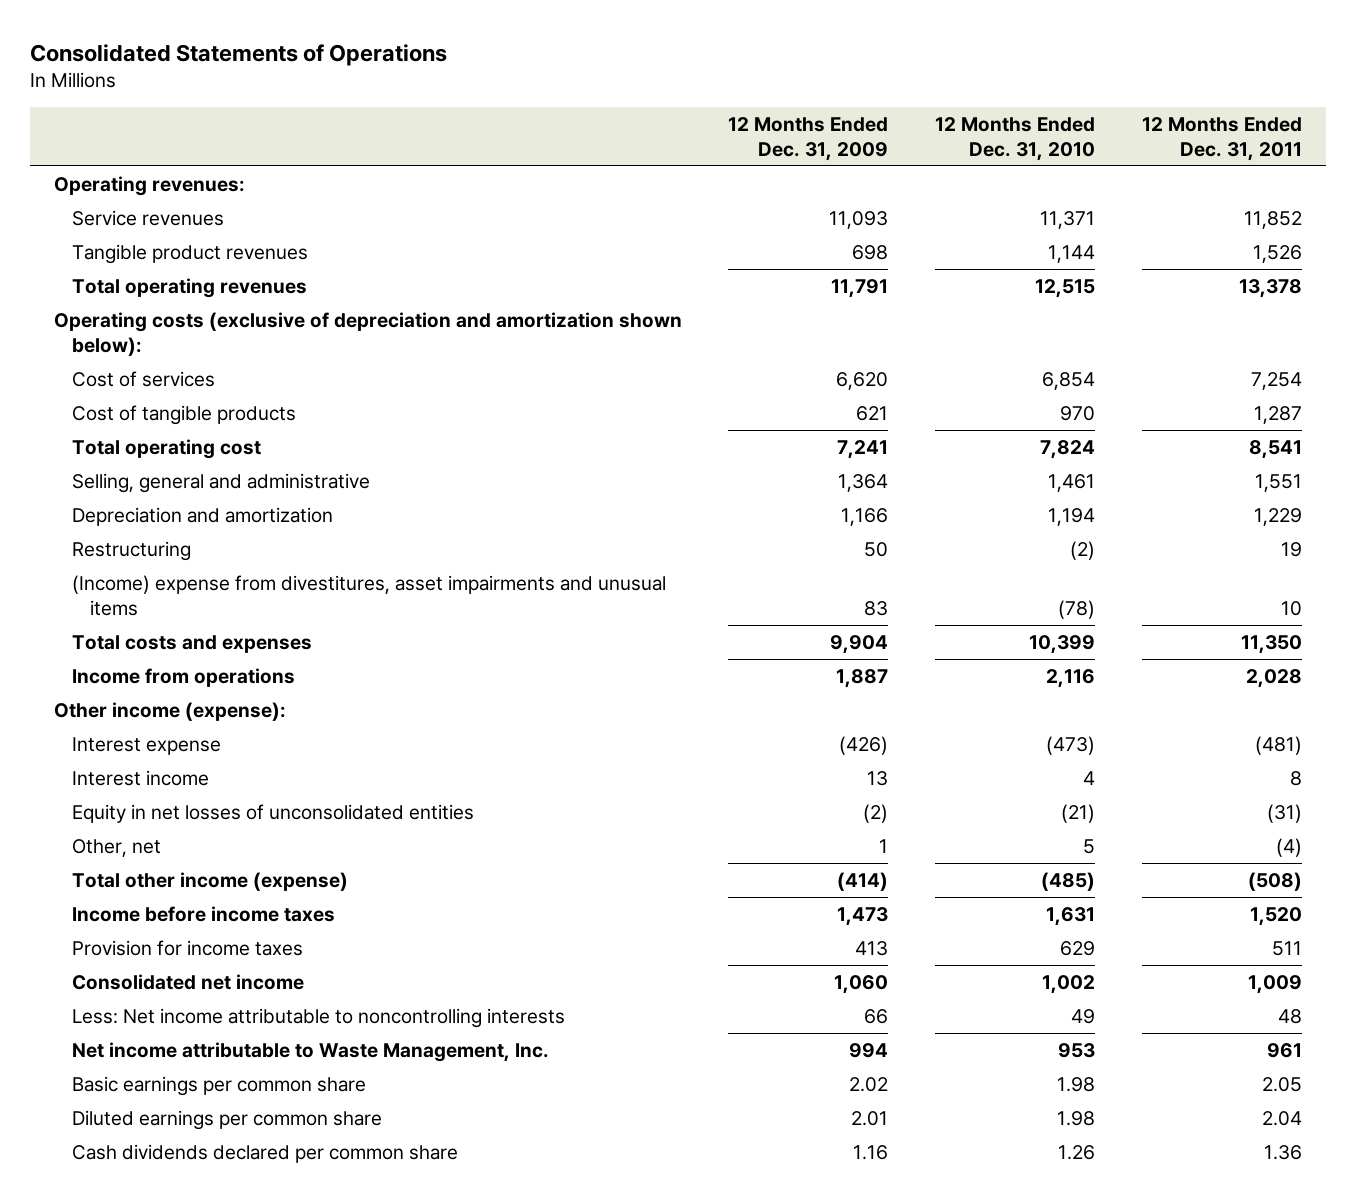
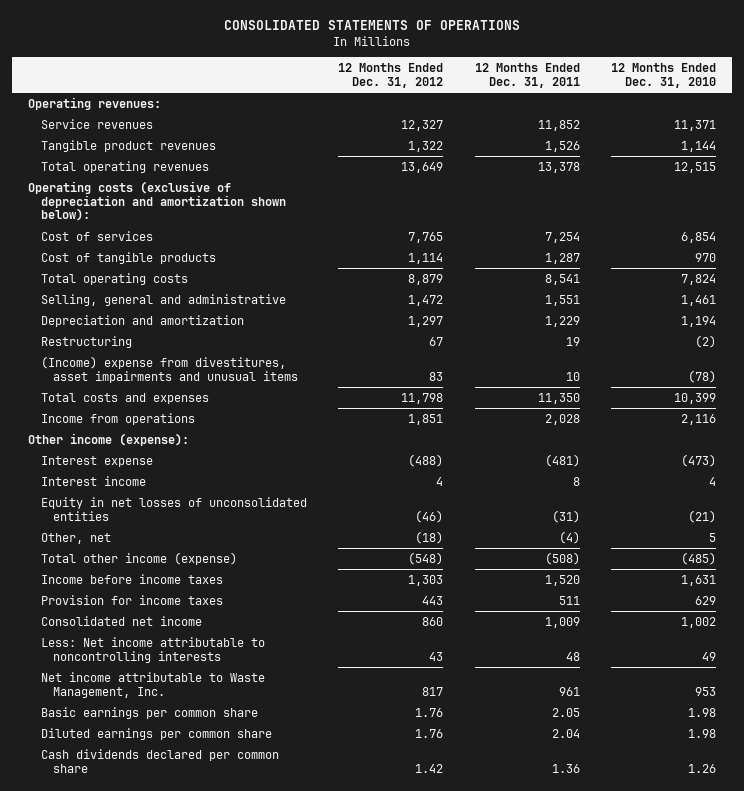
[30,43,448,66] Consolidated Statements of Operations -> [224,20,521,31] CONSOLIDATED STATEMENTS OF OPERATIONS
[728,117,889,161] 12 Months Ended Dec. 31, 2009 -> none
none -> [338,63,444,88] 12 Months Ended Dec. 31, 2012
[72,439,262,460] Total operating cost -> [40,272,188,285] Total operating costs

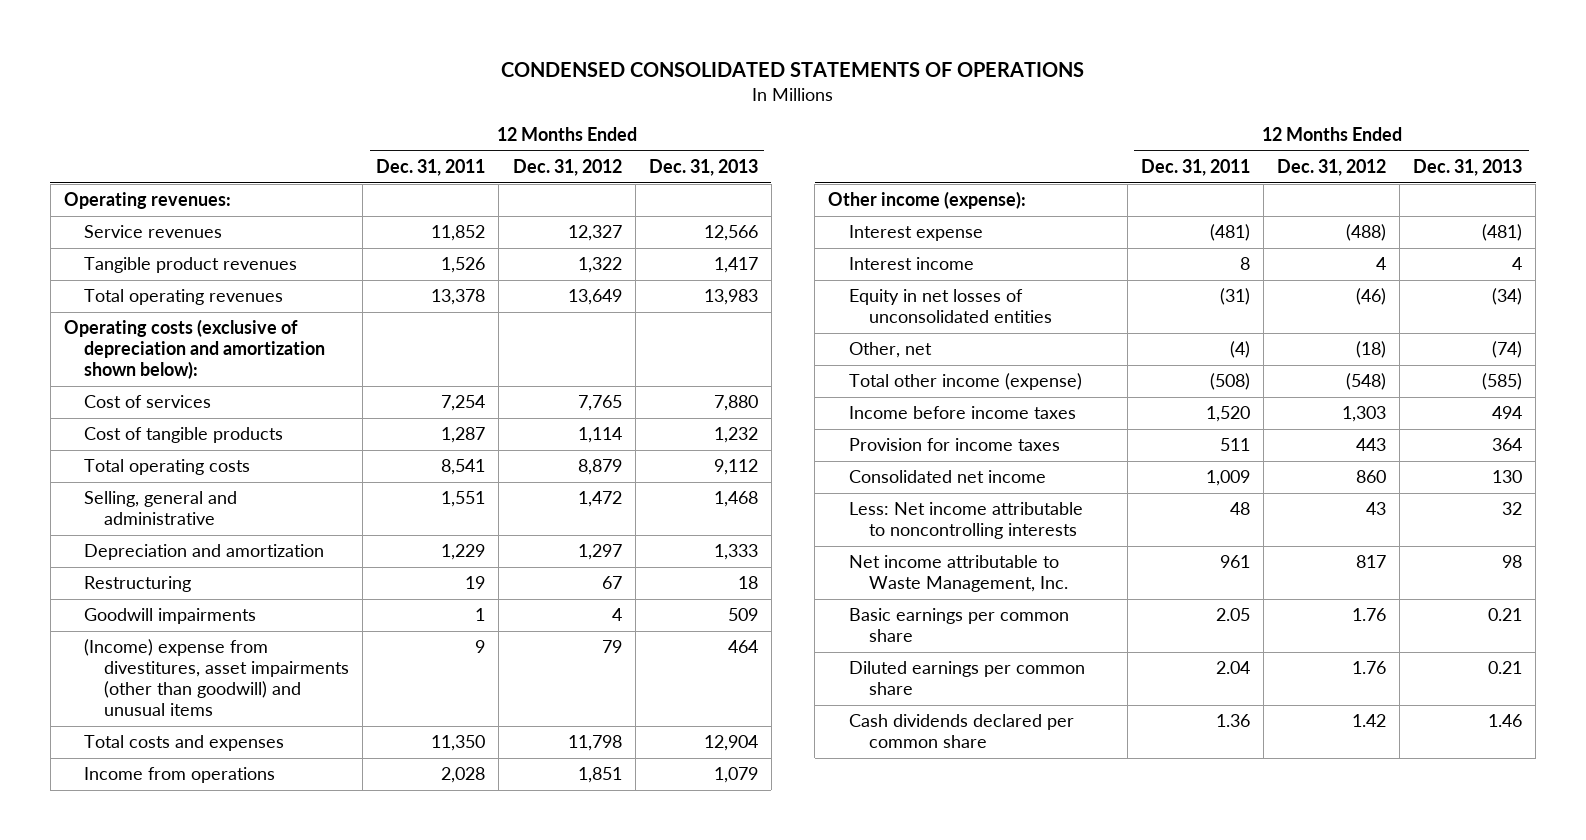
[224,20,521,31] CONSOLIDATED STATEMENTS OF OPERATIONS -> [500,62,1084,78] CONDENSED CONSOLIDATED STATEMENTS OF OPERATIONS
[611,63,717,88] 12 Months Ended Dec. 31, 2010 -> none
none -> [648,158,758,176] Dec. 31, 2013
none -> [84,608,257,625] Goodwill impairments
[40,355,299,383] (Income) expense from divestitures, asset impairments and unusual items -> [84,639,350,717] (Income) expense from divestitures, asset impairments (other than goodwill) and unusual items
[429,371,444,381] 83 -> [601,640,622,654] 79
[565,371,580,381] 10 -> [475,640,486,654] 9

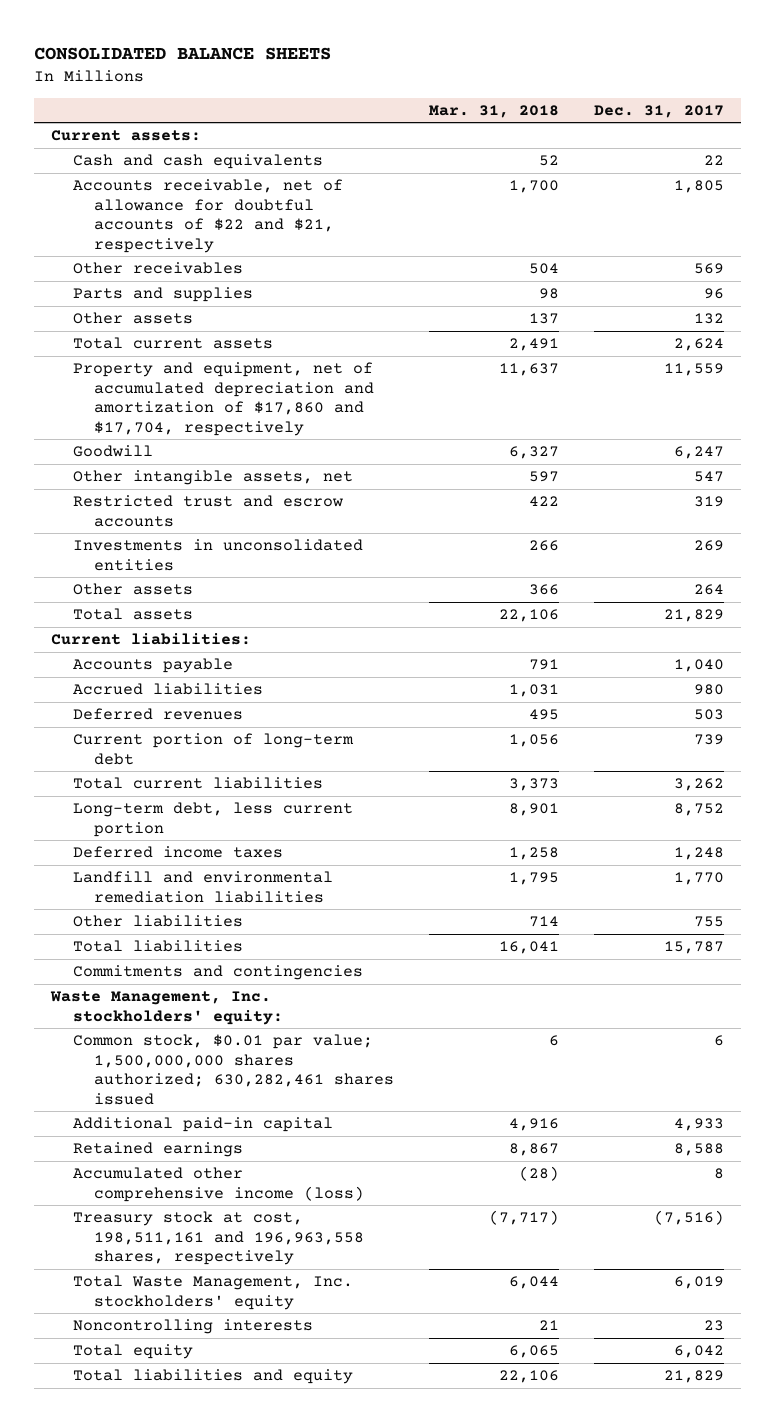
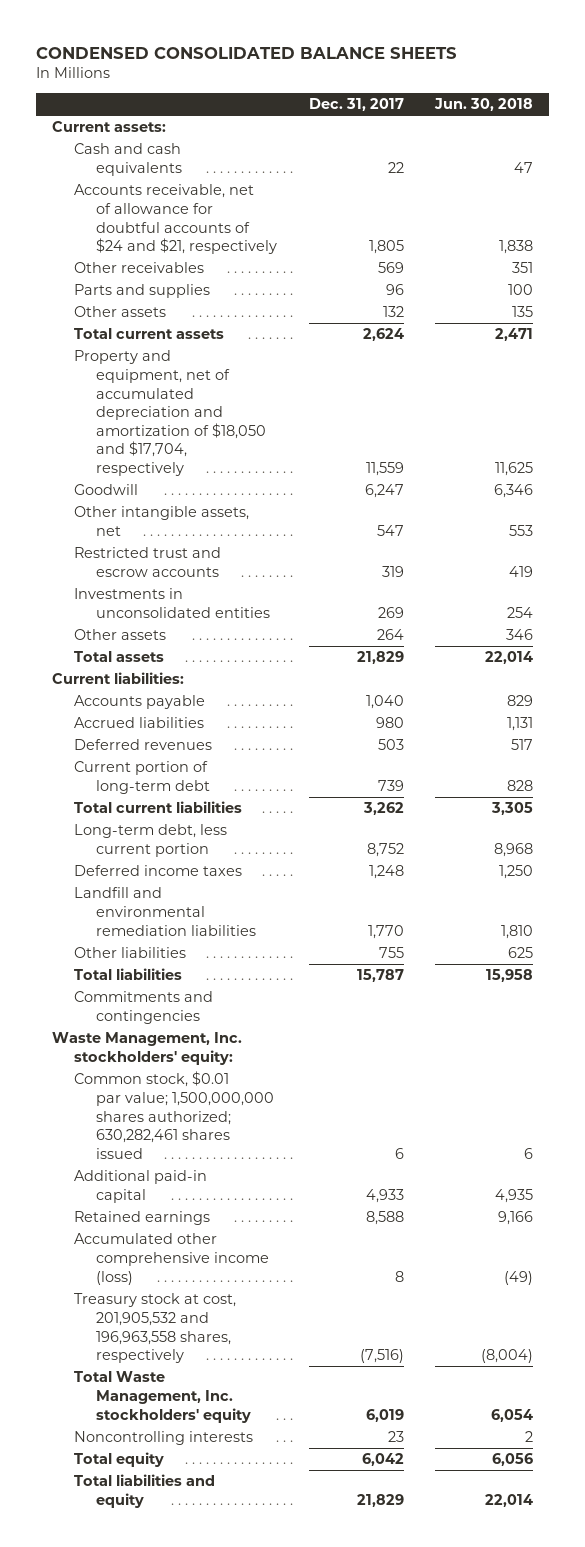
[33,47,331,61] CONSOLIDATED BALANCE SHEETS -> [36,46,458,59] CONDENSED CONSOLIDATED BALANCE SHEETS
[428,104,559,118] Mar. 31, 2018 -> none
none -> [434,98,534,112] Jun. 30, 2018
[72,179,343,253] Accounts receivable, net of allowance for doubtful accounts of $22 and $21, respectively -> [74,184,278,255] Accounts receivable, net of allowance for doubtful accounts of $24 and $21, respectively
[72,362,374,436] Property and equipment, net of accumulated depreciation and amortization of $17,860 and $17,704, respectively -> [74,350,267,476] Property and equipment, net of accumulated depreciation and amortization of $18,050 and $17,704, respectively
[72,1211,364,1266] Treasury stock at cost, 198,511,161 and 196,963,558 shares, respectively -> [74,1293,237,1364] Treasury stock at cost, 201,905,532 and 196,963,558 shares, respectively

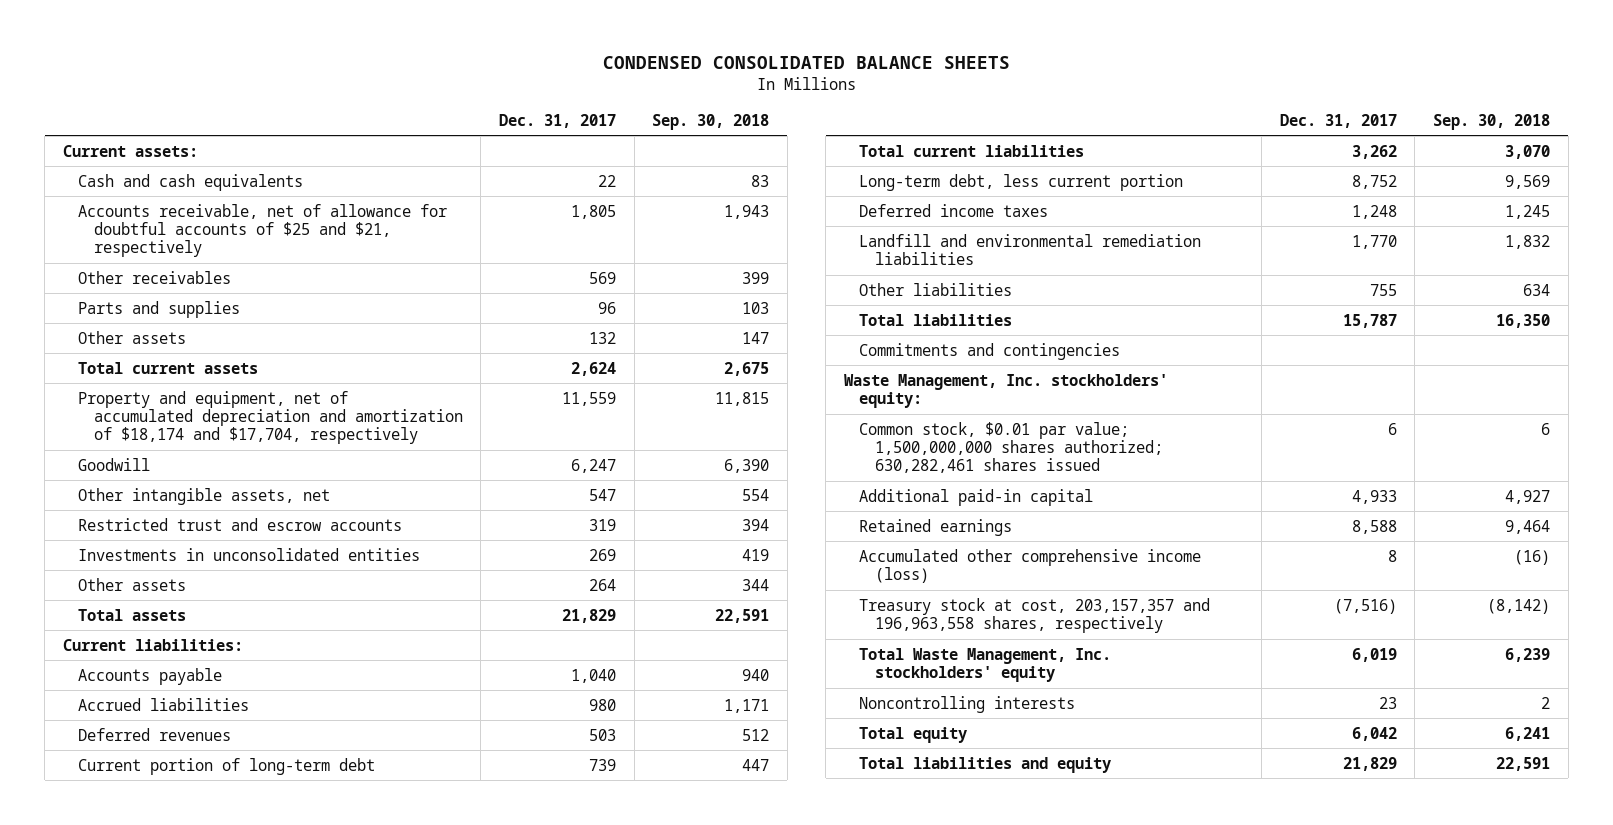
[434,98,534,112] Jun. 30, 2018 -> none
none -> [652,113,770,130] Sep. 30, 2018
[74,184,278,255] Accounts receivable, net of allowance for doubtful accounts of $24 and $21, respectively -> [78,203,448,258] Accounts receivable, net of allowance for doubtful accounts of $25 and $21, respectively
[74,350,267,476] Property and equipment, net of accumulated depreciation and amortization of $18,050 and $17,704, respectively -> [78,390,463,445] Property and equipment, net of accumulated depreciation and amortization of $18,174 and $17,704, respectively
[74,1293,237,1364] Treasury stock at cost, 201,905,532 and 196,963,558 shares, respectively -> [859,597,1211,634] Treasury stock at cost, 203,157,357 and 196,963,558 shares, respectively

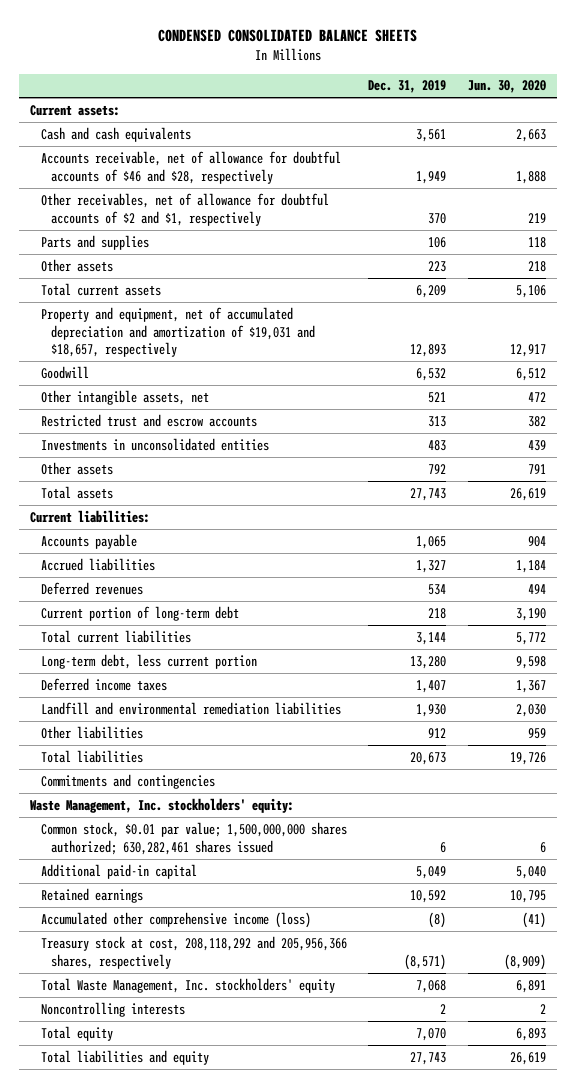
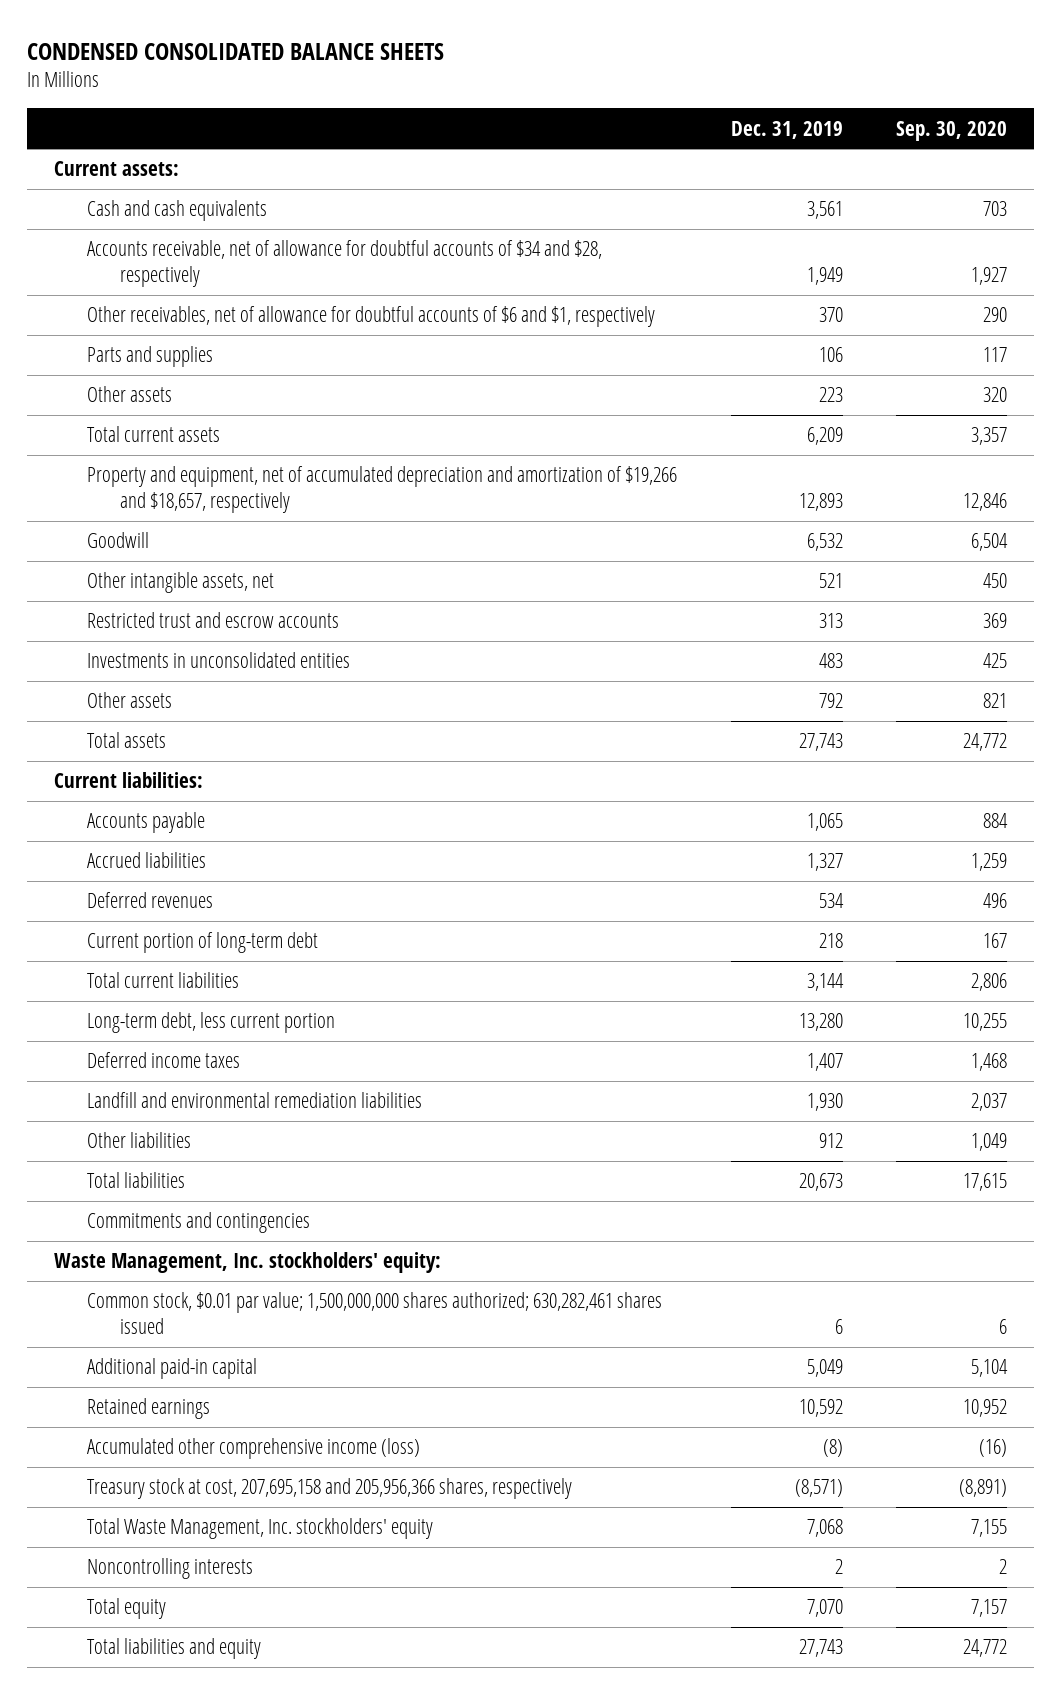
[467,80,546,94] Jun. 30, 2020 -> none
none -> [896,120,1008,141] Sep. 30, 2020
[40,150,341,184] Accounts receivable, net of allowance for doubtful accounts of $46 and $28, respectively -> [87,240,603,287] Accounts receivable, net of allowance for doubtful accounts of $34 and $28, respectively
[40,192,329,226] Other receivables, net of allowance for doubtful accounts of $2 and $1, respectively -> [87,306,656,328] Other receivables, net of allowance for doubtful accounts of $6 and $1, respectively
[40,306,316,358] Property and equipment, net of accumulated depreciation and amortization of $19,031 and $18,657, respectively -> [87,466,678,513] Property and equipment, net of accumulated depreciation and amortization of $19,266 and $18,657, respectively
[40,935,347,969] Treasury stock at cost, 208,118,292 and 205,956,366 shares, respectively -> [87,1478,573,1500] Treasury stock at cost, 207,695,158 and 205,956,366 shares, respectively

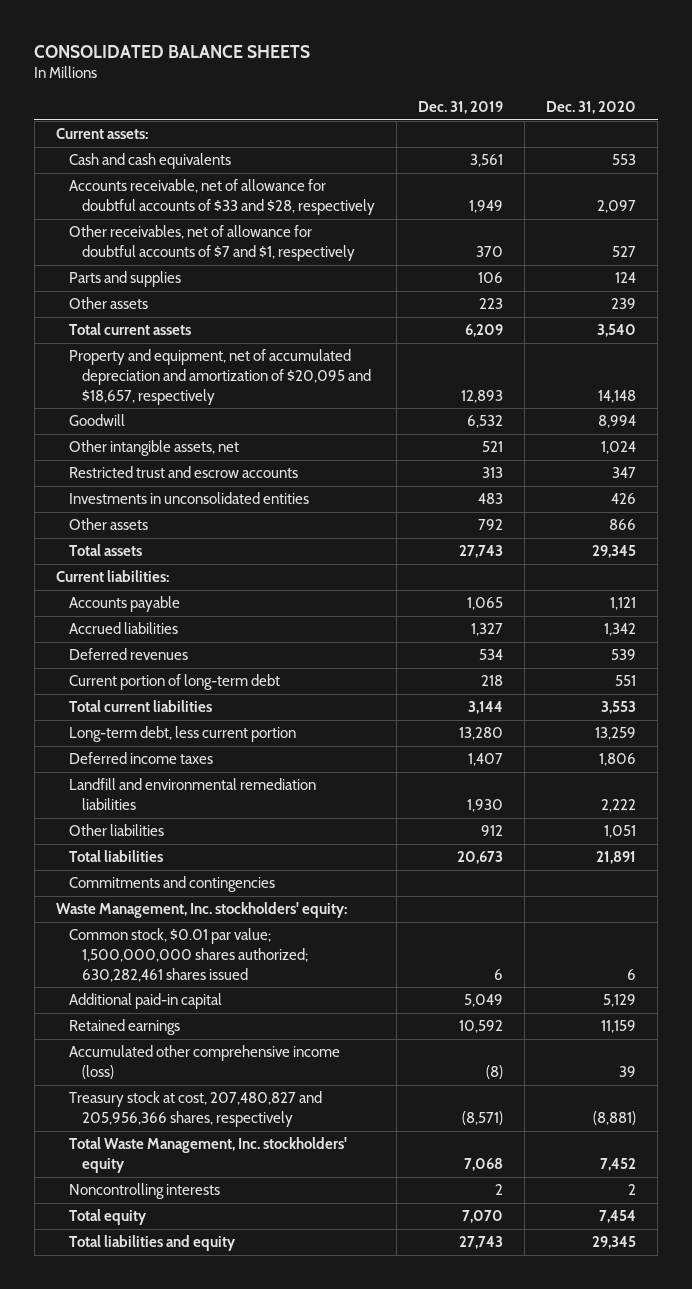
[27,42,445,60] CONDENSED CONSOLIDATED BALANCE SHEETS -> [34,44,311,58] CONSOLIDATED BALANCE SHEETS
[896,120,1008,141] Sep. 30, 2020 -> none
none -> [546,100,637,114] Dec. 31, 2020
[87,240,603,287] Accounts receivable, net of allowance for doubtful accounts of $34 and $28, respectively -> [68,179,376,216] Accounts receivable, net of allowance for doubtful accounts of $33 and $28, respectively
[87,306,656,328] Other receivables, net of allowance for doubtful accounts of $6 and $1, respectively -> [68,225,356,262] Other receivables, net of allowance for doubtful accounts of $7 and $1, respectively
[87,466,678,513] Property and equipment, net of accumulated depreciation and amortization of $19,266 and $18,657, respectively -> [68,349,372,405] Property and equipment, net of accumulated depreciation and amortization of $20,095 and $18,657, respectively
[87,1478,573,1500] Treasury stock at cost, 207,695,158 and 205,956,366 shares, respectively -> [68,1091,322,1128] Treasury stock at cost, 207,480,827 and 205,956,366 shares, respectively

